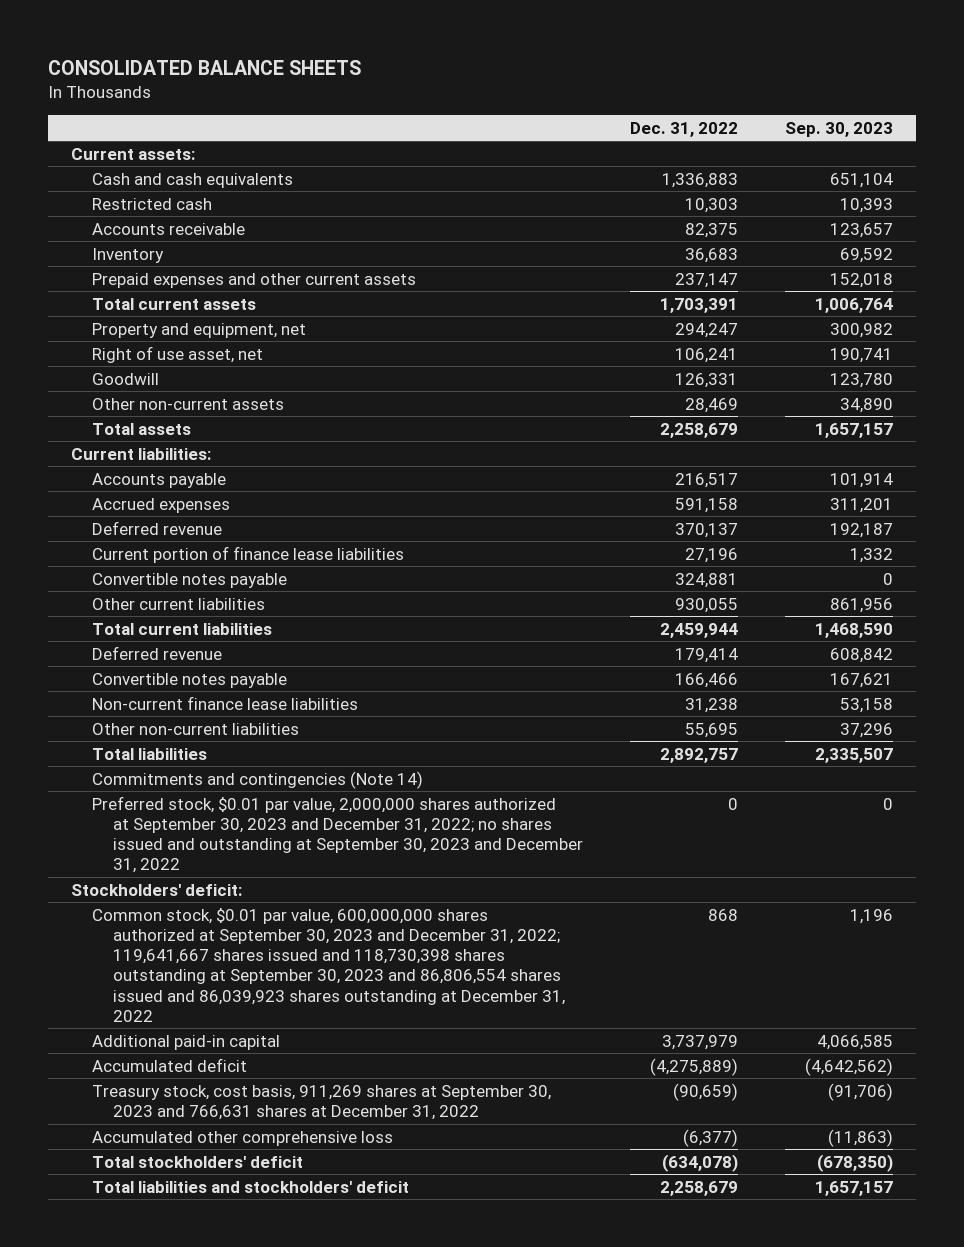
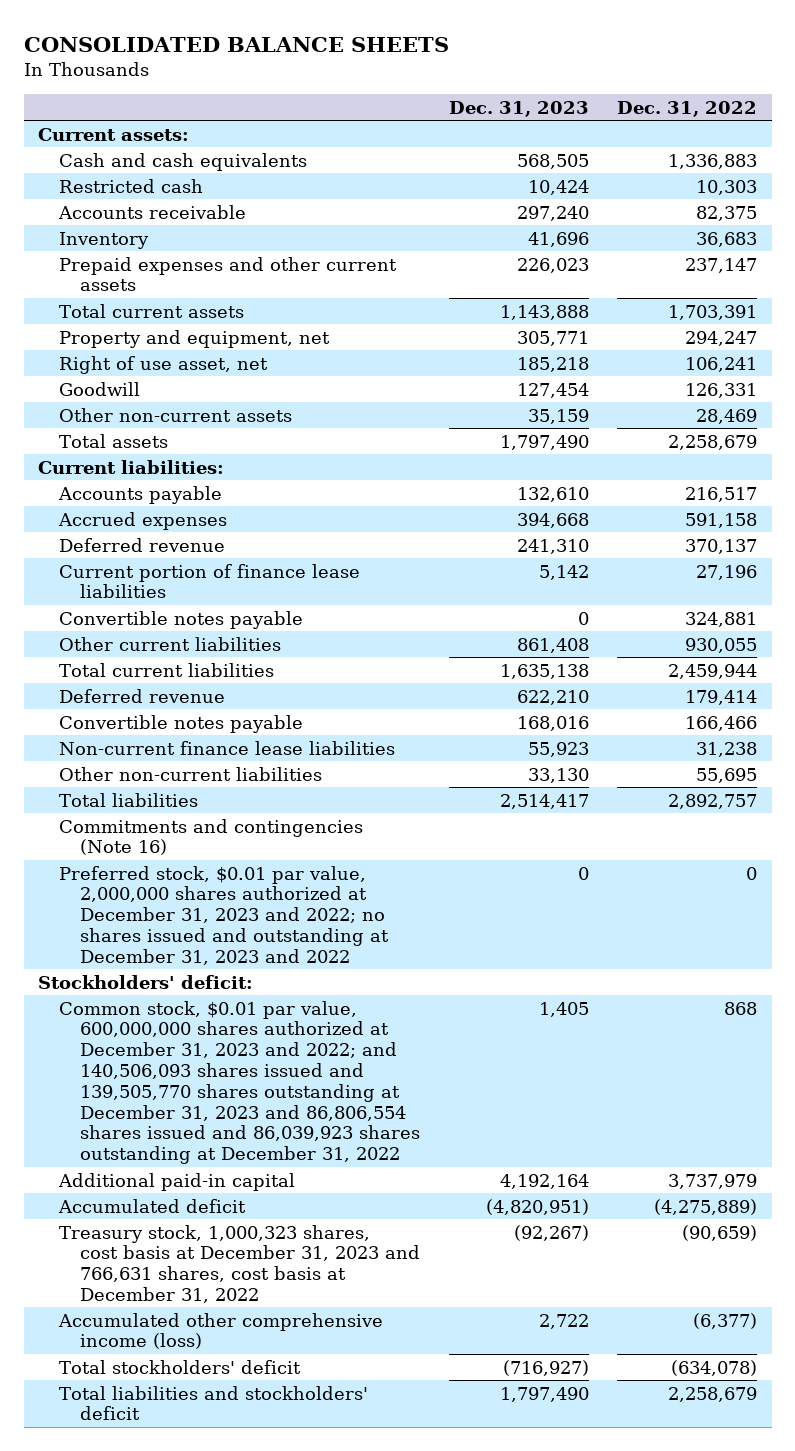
[784,121,893,137] Sep. 30, 2023 -> none
none -> [448,100,589,117] Dec. 31, 2023
[92,770,424,789] Commitments and contingencies (Note 14) -> [58,818,363,856] Commitments and contingencies (Note 16)
[92,795,583,874] Preferred stock, $0.01 par value, 2,000,000 shares authorized at September 30, 2023 and December 31, 2022; no shares issued and outstanding at September 30, 2023 and December 31, 2022 -> [58,865,389,965] Preferred stock, $0.01 par value, 2,000,000 shares authorized at December 31, 2023 and 2022; no shares issued and outstanding at December 31, 2023 and 2022
[92,907,565,1022] Common stock, $0.01 par value, 600,000,000 shares authorized at September 30, 2023 and December 31, 2022; 119,641,667 shares issued and 118,730,398 shares outstanding at September 30, 2023 and 86,806,554 shares issued and 86,039,923 shares outstanding at December 31, 2022 -> [58,1000,420,1165] Common stock, $0.01 par value, 600,000,000 shares authorized at December 31, 2023 and 2022; and 140,506,093 shares issued and 139,505,770 shares outstanding at December 31, 2023 and 86,806,554 shares issued and 86,039,923 shares outstanding at December 31, 2022
[92,1084,552,1120] Treasury stock, cost basis, 911,269 shares at September 30, 2023 and 766,631 shares at December 31, 2022 -> [58,1224,420,1304] Treasury stock, 1,000,323 shares, cost basis at December 31, 2023 and 766,631 shares, cost basis at December 31, 2022
[92,1130,394,1146] Accumulated other comprehensive loss -> [57,1312,383,1350] Accumulated other comprehensive income (loss)

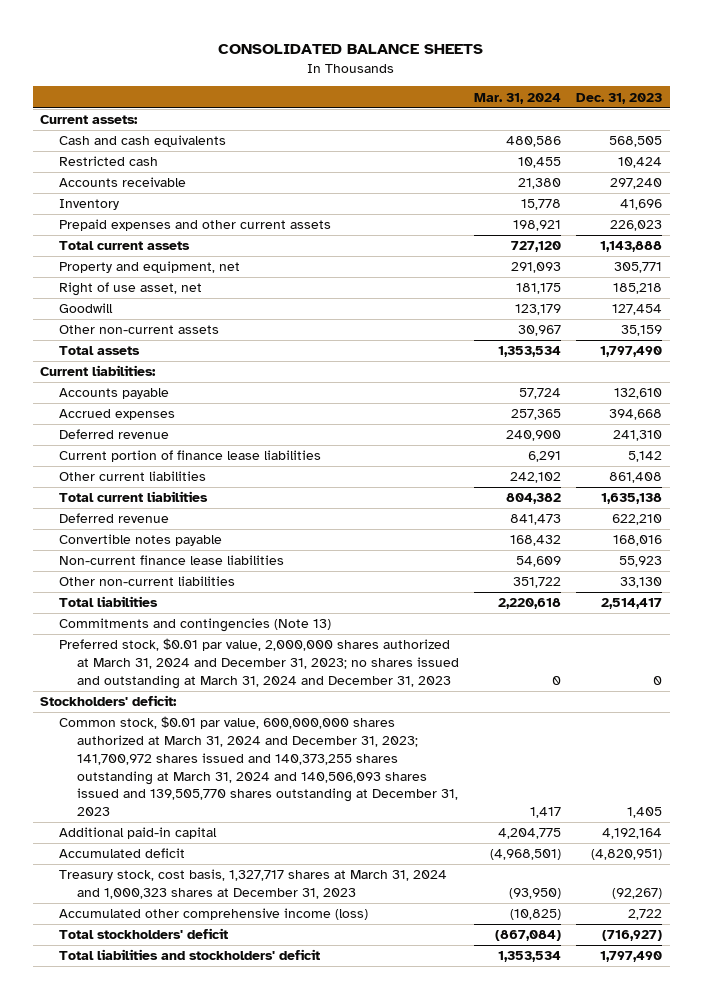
[617,100,758,117] Dec. 31, 2022 -> none
none -> [474,92,562,104] Mar. 31, 2024
[58,610,303,629] Convertible notes payable -> none
[58,818,363,856] Commitments and contingencies (Note 16) -> [58,618,331,633] Commitments and contingencies (Note 13)
[58,865,389,965] Preferred stock, $0.01 par value, 2,000,000 shares authorized at December 31, 2023 and 2022; no shares issued and outstanding at December 31, 2023 and 2022 -> [58,638,459,689] Preferred stock, $0.01 par value, 2,000,000 shares authorized at March 31, 2024 and December 31, 2023; no shares issued and outstanding at March 31, 2024 and December 31, 2023
[58,1000,420,1165] Common stock, $0.01 par value, 600,000,000 shares authorized at December 31, 2023 and 2022; and 140,506,093 shares issued and 139,505,770 shares outstanding at December 31, 2023 and 86,806,554 shares issued and 86,039,923 shares outstanding at December 31, 2022 -> [58,716,458,816] Common stock, $0.01 par value, 600,000,000 shares authorized at March 31, 2024 and December 31, 2023; 141,700,972 shares issued and 140,373,255 shares outstanding at March 31, 2024 and 140,506,093 shares issued and 139,505,770 shares outstanding at December 31, 2023
[58,1224,420,1304] Treasury stock, 1,000,323 shares, cost basis at December 31, 2023 and 766,631 shares, cost basis at December 31, 2022 -> [58,869,447,900] Treasury stock, cost basis, 1,327,717 shares at March 31, 2024 and 1,000,323 shares at December 31, 2023

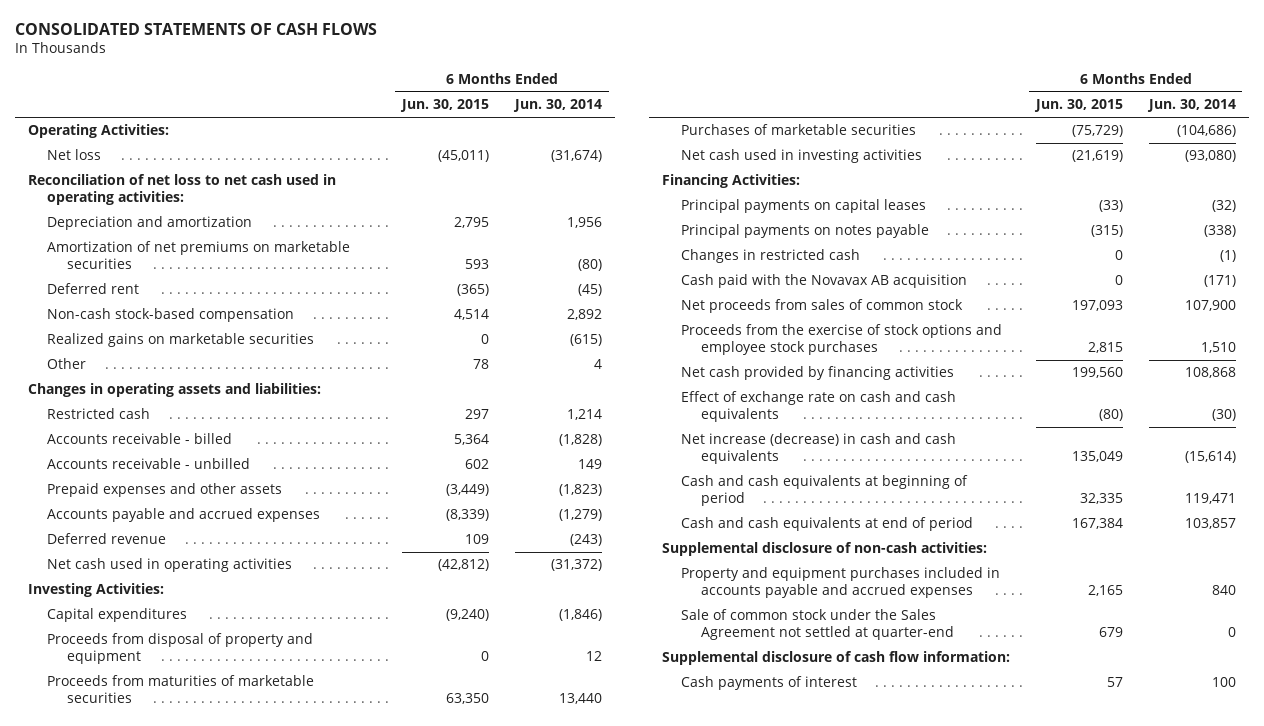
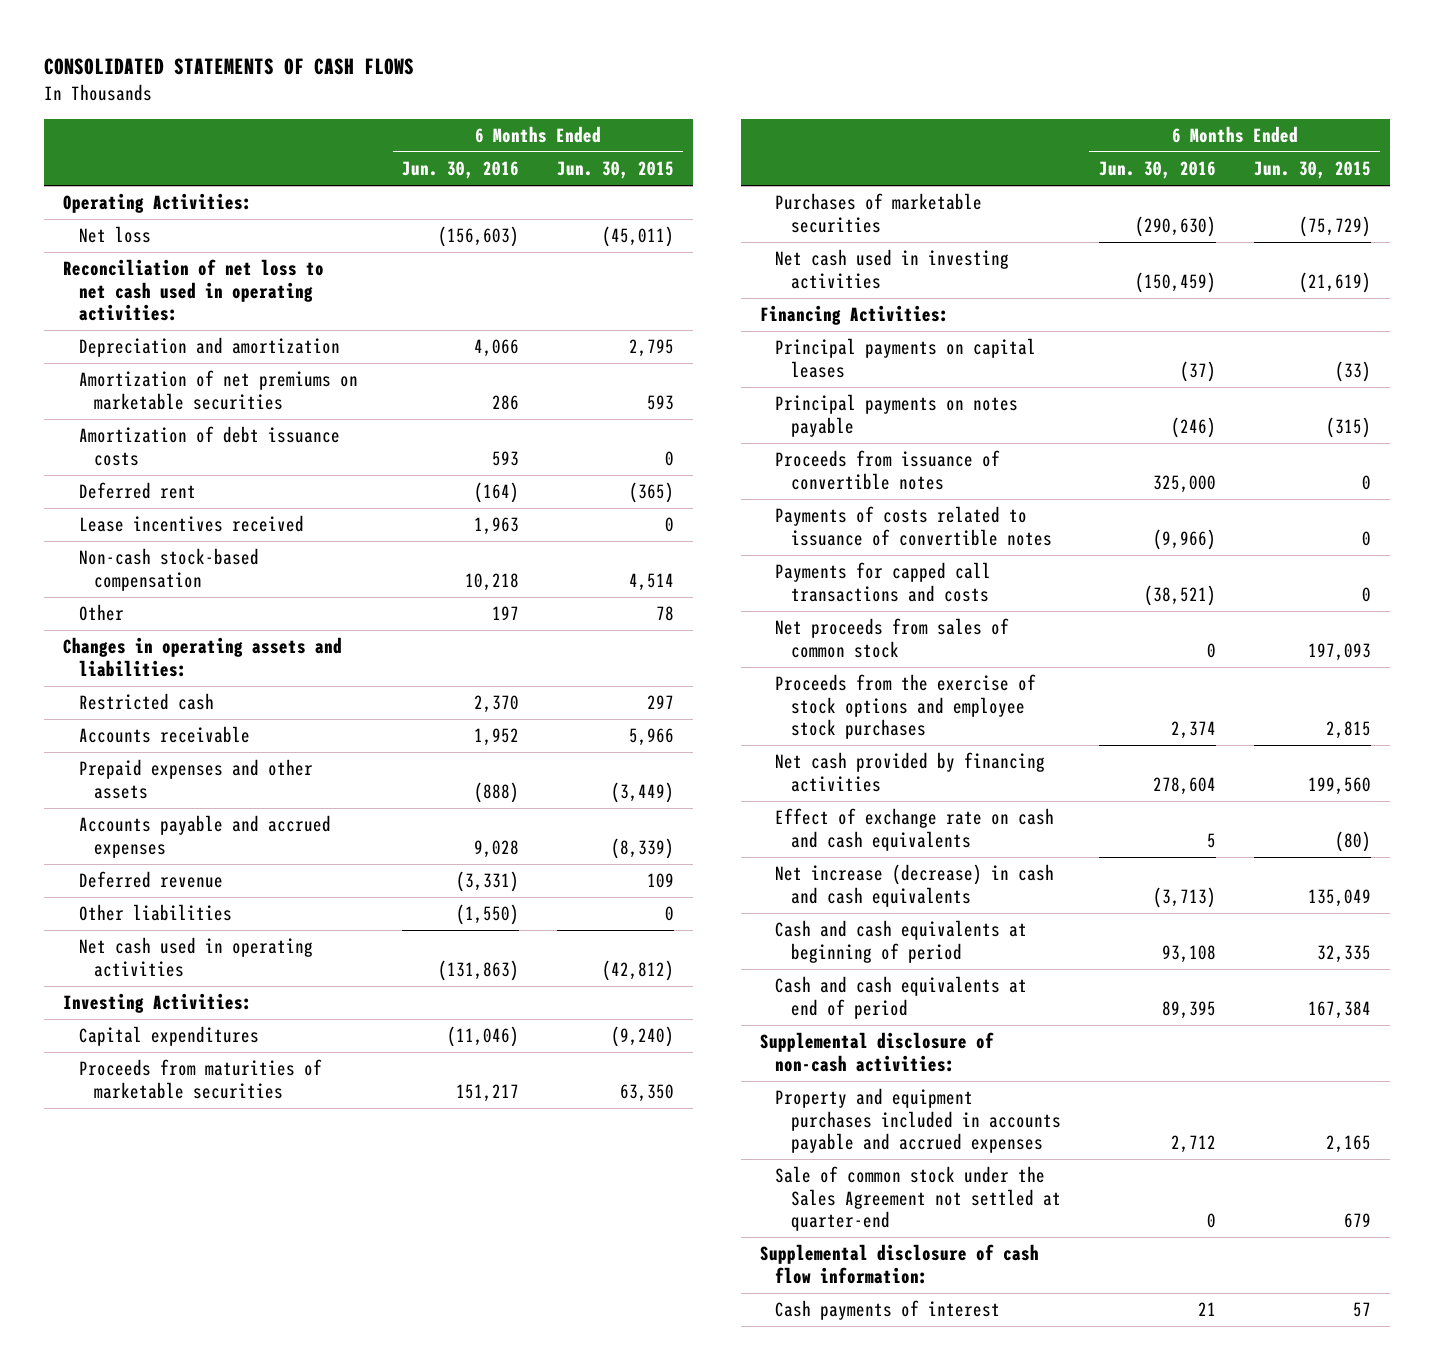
[513,99,603,113] Jun. 30, 2014 -> none
none -> [402,161,520,180] Jun. 30, 2016
none -> [78,426,340,466] Amortization of debt issuance costs
none -> [78,515,304,533] Lease incentives received
[47,333,315,348] Realized gains on marketable securities -> none
[47,458,251,470] Accounts receivable - unbilled -> none
[47,433,233,445] Accounts receivable - billed -> [78,726,250,744] Accounts receivable
[453,434,489,446] 5,364 -> [629,728,675,747] 5,966
none -> [78,904,232,922] Other liabilities
[47,633,314,664] Proceeds from disposal of property and equipment -> none
[681,249,861,264] Changes in restricted cash -> none
[681,274,968,289] Cash paid with the Novavax AB acquisition -> none
none -> [775,450,1001,490] Proceeds from issuance of convertible notes
none -> [775,506,1053,546] Payments of costs related to issuance of convertible notes
none -> [775,562,992,602] Payments for capped call transactions and costs

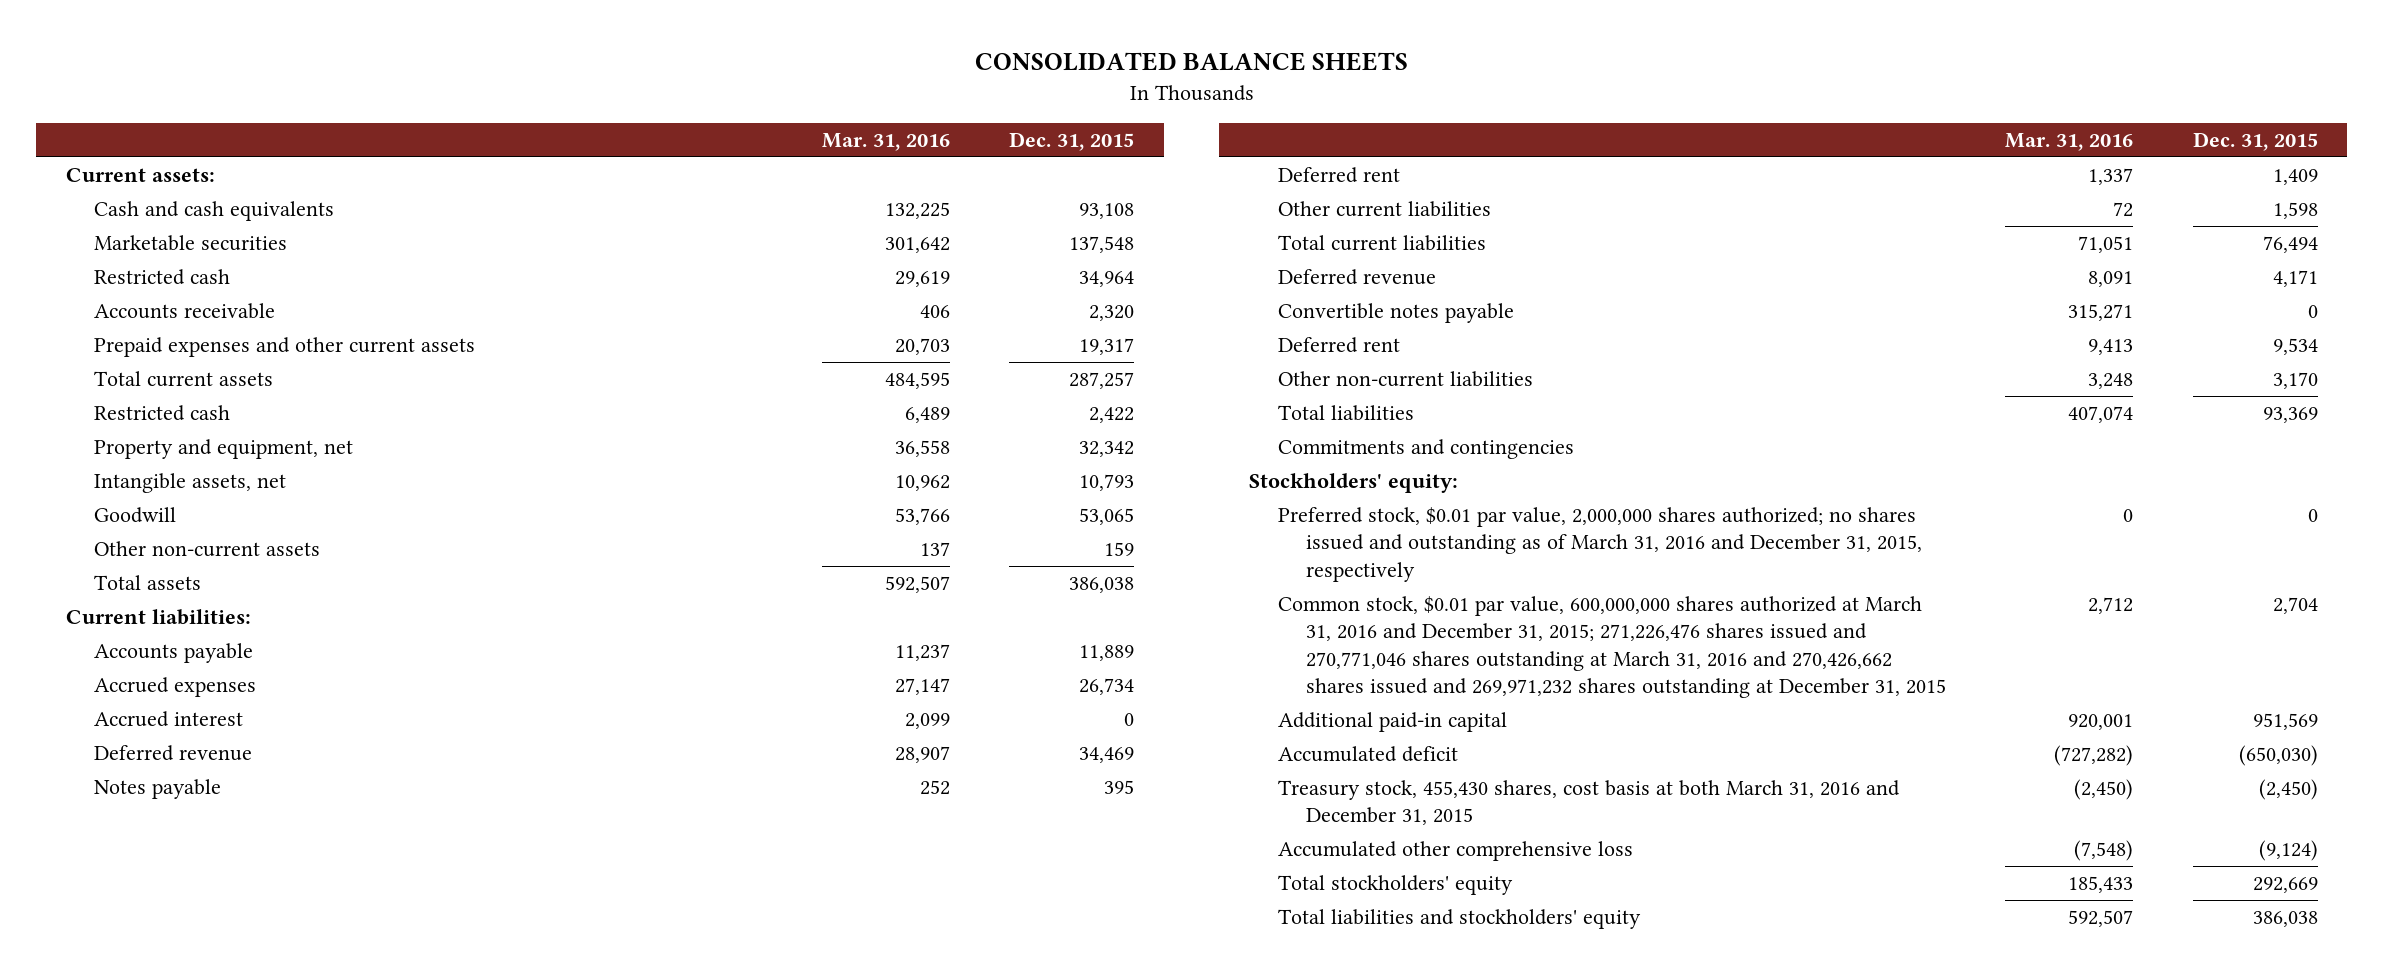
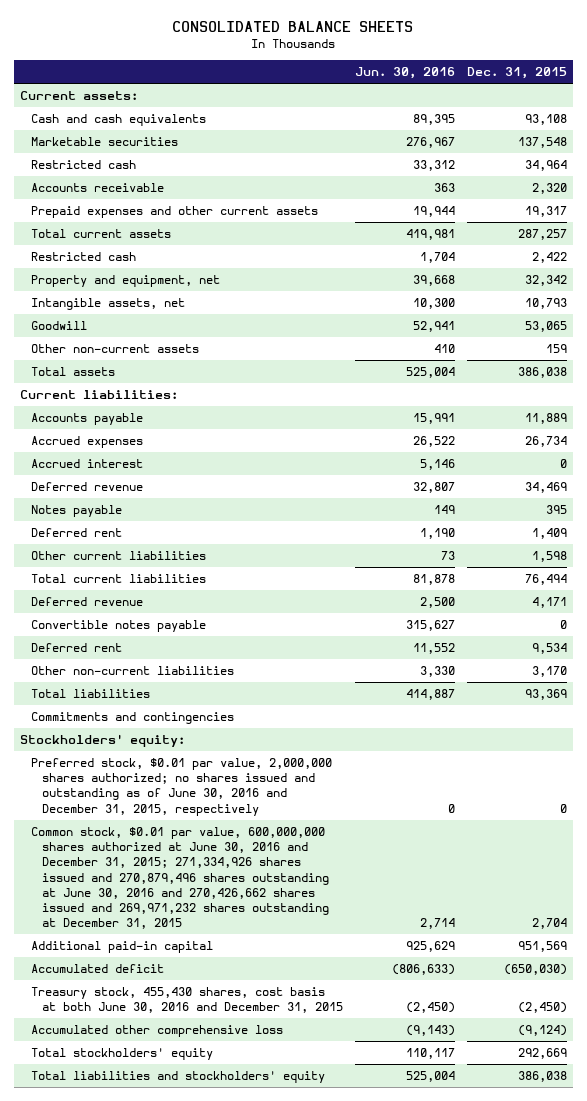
[821,132,950,151] Mar. 31, 2016 -> none
none -> [354,67,455,80] Jun. 30, 2016
[1277,507,1923,582] Preferred stock, $0.01 par value, 2,000,000 shares authorized; no shares issued and outstanding as of March 31, 2016 and December 31, 2015, respectively -> [30,758,332,816] Preferred stock, $0.01 par value, 2,000,000 shares authorized; no shares issued and outstanding as of June 30, 2016 and December 31, 2015, respectively
[1277,596,1947,698] Common stock, $0.01 par value, 600,000,000 shares authorized at March 31, 2016 and December 31, 2015; 271,226,476 shares issued and 270,771,046 shares outstanding at March 31, 2016 and 270,426,662 shares issued and 269,971,232 shares outstanding at December 31, 2015 -> [30,827,329,930] Common stock, $0.01 par value, 600,000,000 shares authorized at June 30, 2016 and December 31, 2015; 271,334,926 shares issued and 270,879,496 shares outstanding at June 30, 2016 and 270,426,662 shares issued and 269,971,232 shares outstanding at December 31, 2015
[1277,780,1900,826] Treasury stock, 455,430 shares, cost basis at both March 31, 2016 and December 31, 2015 -> [30,987,343,1014] Treasury stock, 455,430 shares, cost basis at both June 30, 2016 and December 31, 2015

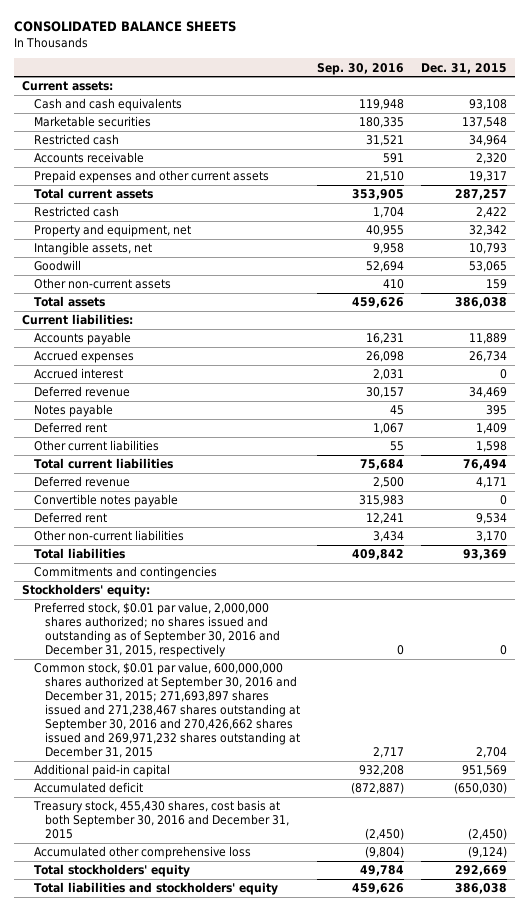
[354,67,455,80] Jun. 30, 2016 -> none
none -> [317,62,405,75] Sep. 30, 2016
[30,758,332,816] Preferred stock, $0.01 par value, 2,000,000 shares authorized; no shares issued and outstanding as of June 30, 2016 and December 31, 2015, respectively -> [33,602,281,657] Preferred stock, $0.01 par value, 2,000,000 shares authorized; no shares issued and outstanding as of September 30, 2016 and December 31, 2015, respectively
[30,827,329,930] Common stock, $0.01 par value, 600,000,000 shares authorized at June 30, 2016 and December 31, 2015; 271,334,926 shares issued and 270,879,496 shares outstanding at June 30, 2016 and 270,426,662 shares issued and 269,971,232 shares outstanding at December 31, 2015 -> [33,662,301,758] Common stock, $0.01 par value, 600,000,000 shares authorized at September 30, 2016 and December 31, 2015; 271,693,897 shares issued and 271,238,467 shares outstanding at September 30, 2016 and 270,426,662 shares issued and 269,971,232 shares outstanding at December 31, 2015
[30,987,343,1014] Treasury stock, 455,430 shares, cost basis at both June 30, 2016 and December 31, 2015 -> [32,800,290,840] Treasury stock, 455,430 shares, cost basis at both September 30, 2016 and December 31, 2015

